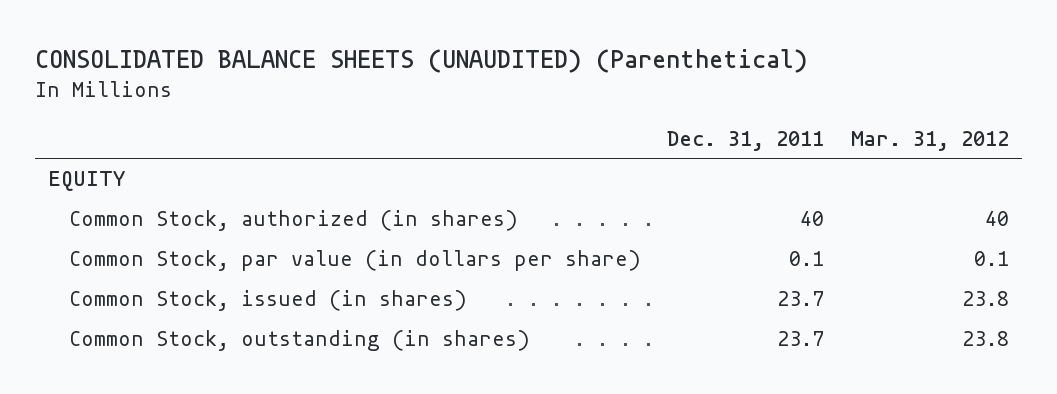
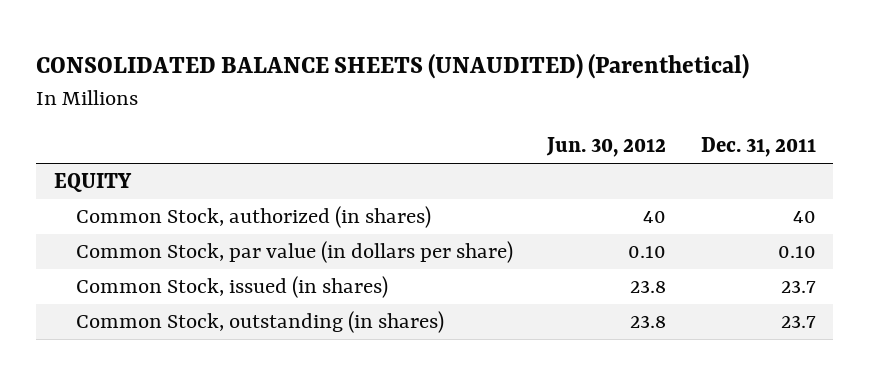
[850,130,1009,151] Mar. 31, 2012 -> none
none -> [546,137,667,158] Jun. 30, 2012
[789,251,825,267] 0.1 -> [777,246,816,259] 0.10

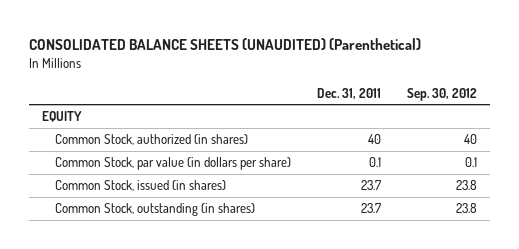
[546,137,667,158] Jun. 30, 2012 -> none
none -> [407,87,478,101] Sep. 30, 2012
[777,246,816,259] 0.10 -> [369,157,382,168] 0.1

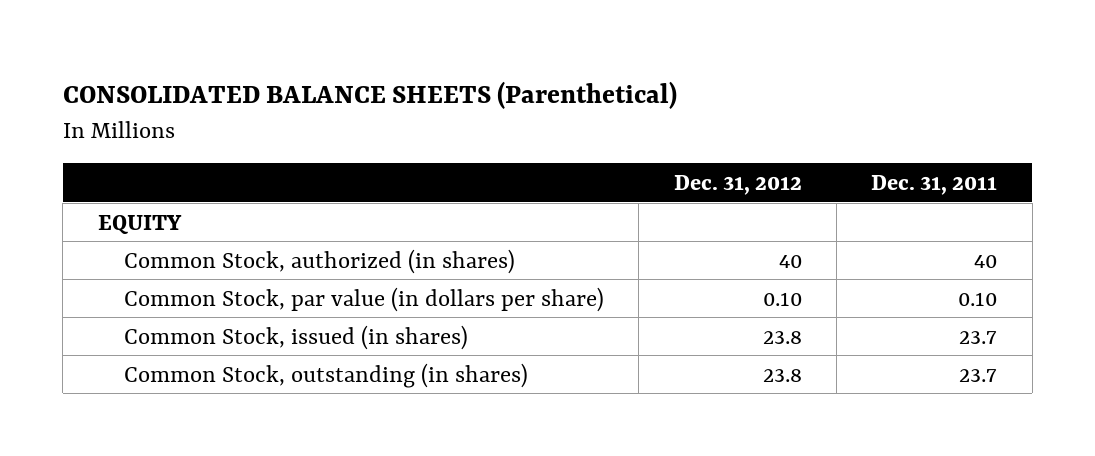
[29,37,422,50] CONSOLIDATED BALANCE SHEETS (UNAUDITED) (Parenthetical) -> [62,80,677,109] CONSOLIDATED BALANCE SHEETS (Parenthetical)
[407,87,478,101] Sep. 30, 2012 -> none
none -> [673,174,802,195] Dec. 31, 2012
[369,157,382,168] 0.1 -> [958,291,998,306] 0.10

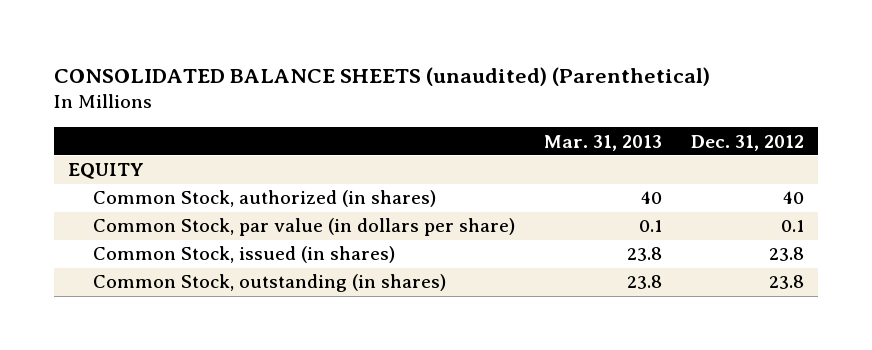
[62,80,677,109] CONSOLIDATED BALANCE SHEETS (Parenthetical) -> [53,66,710,86] CONSOLIDATED BALANCE SHEETS (unaudited) (Parenthetical)
[871,174,998,195] Dec. 31, 2011 -> none
none -> [544,134,663,151] Mar. 31, 2013
[762,291,802,306] 0.10 -> [780,220,804,233] 0.1

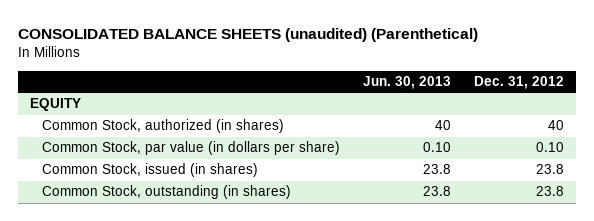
[544,134,663,151] Mar. 31, 2013 -> none
none -> [362,76,451,90] Jun. 30, 2013
[780,220,804,233] 0.1 -> [536,142,565,153] 0.10

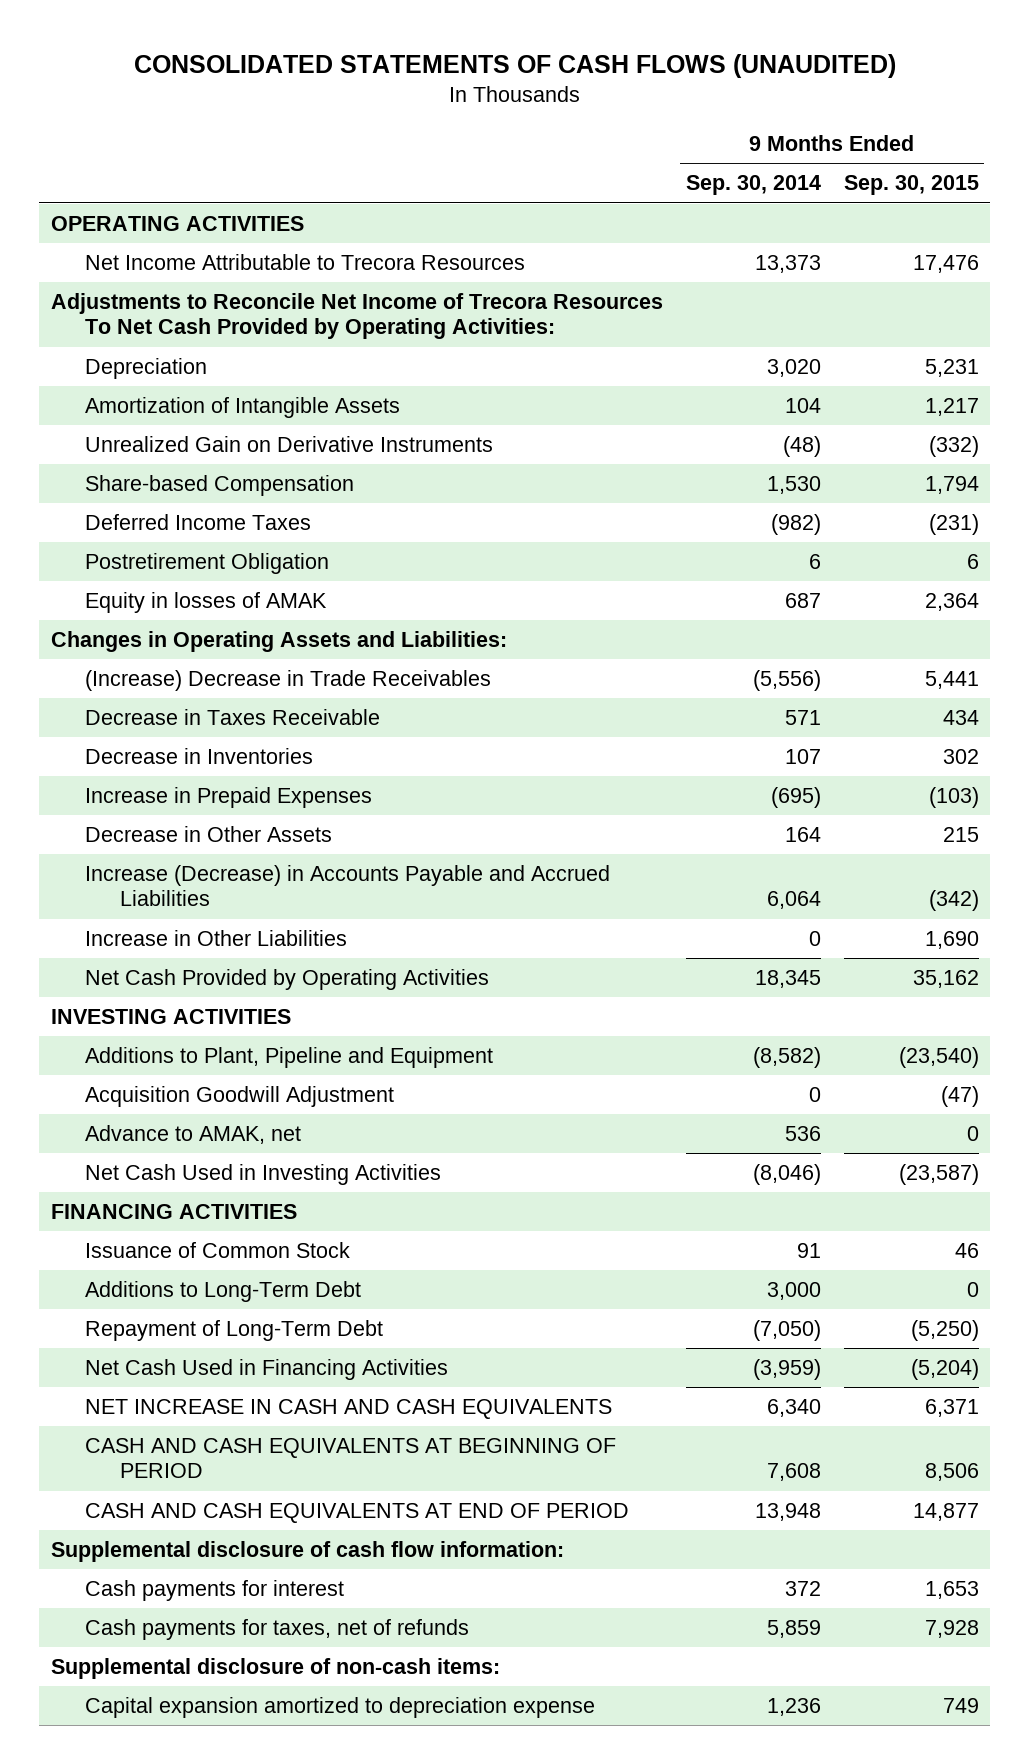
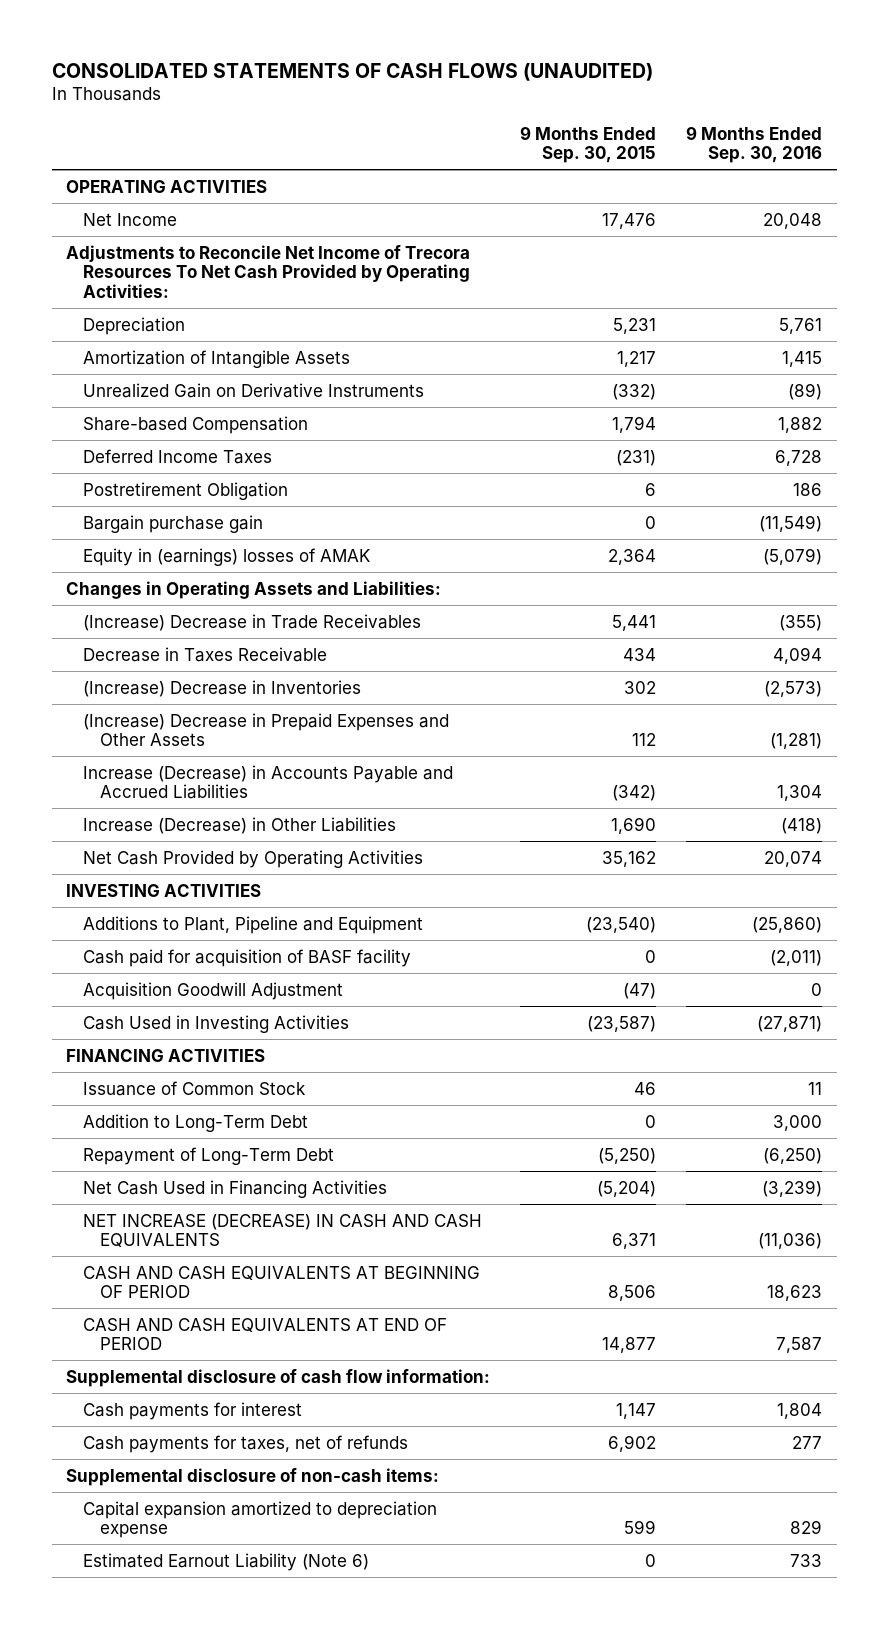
[685,175,821,196] Sep. 30, 2014 -> none
none -> [686,125,823,164] 9 Months Ended Sep. 30, 2016
[85,254,526,271] Net Income Attributable to Trecora Resources -> [83,212,178,226] Net Income
none -> [83,514,264,533] Bargain purchase gain
[85,592,328,614] Equity in losses of AMAK -> [83,547,371,566] Equity in (earnings) losses of AMAK
[85,826,333,843] Decrease in Other Assets -> none
[85,748,314,765] Decrease in Inventories -> [83,679,362,697] (Increase) Decrease in Inventories
[85,787,373,809] Increase in Prepaid Expenses -> [83,712,450,747] (Increase) Decrease in Prepaid Expenses and Other Assets
[928,787,979,809] (103) -> [632,733,657,747] 112
[85,930,348,947] Increase in Other Liabilities -> [83,816,397,834] Increase (Decrease) in Other Liabilities
none -> [83,948,412,967] Cash paid for acquisition of BASF facility
[85,1125,302,1145] Advance to AMAK, net -> none
[85,1164,442,1186] Net Cash Used in Investing Activities -> [83,1014,350,1033] Cash Used in Investing Activities
[85,1281,362,1303] Additions to Long-Term Debt -> [83,1113,309,1132] Addition to Long-Term Debt
[85,1399,613,1420] NET INCREASE IN CASH AND CASH EQUIVALENTS -> [83,1213,483,1248] NET INCREASE (DECREASE) IN CASH AND CASH EQUIVALENTS
[924,1581,979,1600] 1,653 -> [616,1402,657,1419] 1,147
[924,1620,979,1639] 7,928 -> [608,1434,657,1452] 6,902
[942,1698,979,1714] 749 -> [624,1520,657,1535] 599
none -> [83,1552,370,1571] Estimated Earnout Liability (Note 6)

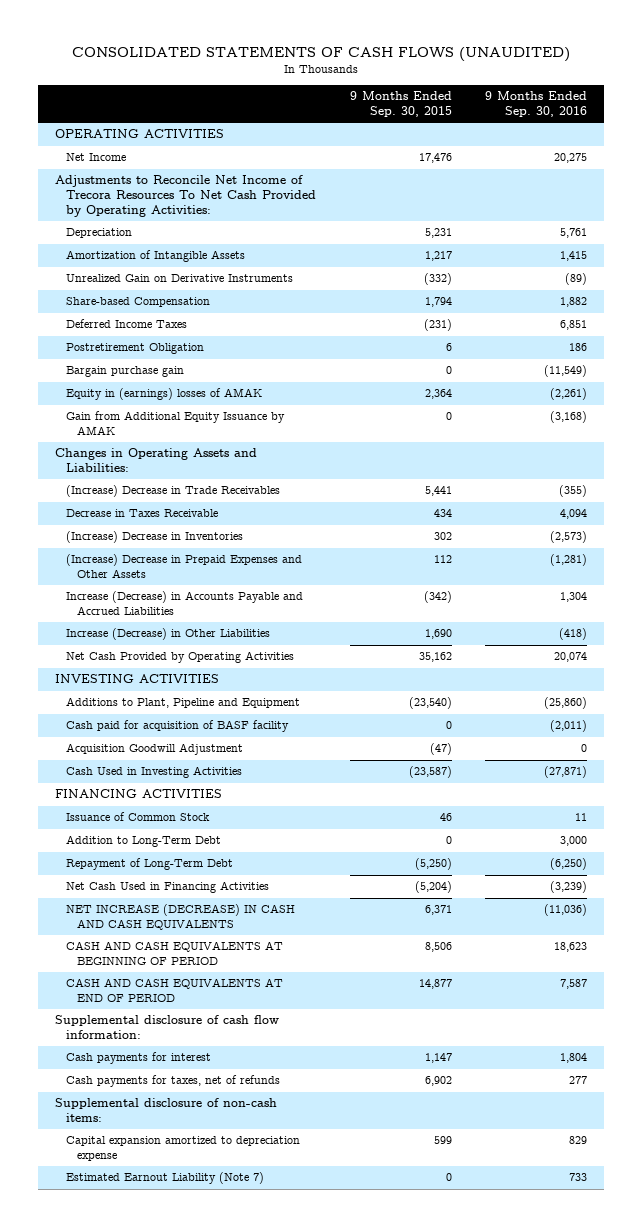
[763,212,823,229] 20,048 -> [554,153,588,164] 20,275
[775,449,823,466] 6,728 -> [560,320,588,331] 6,851
[763,547,823,565] (5,079) -> [550,388,588,401] (2,261)
none -> [66,411,286,436] Gain from Additional Equity Issuance by AMAK
[83,1552,370,1571] Estimated Earnout Liability (Note 6) -> [66,1172,265,1185] Estimated Earnout Liability (Note 7)

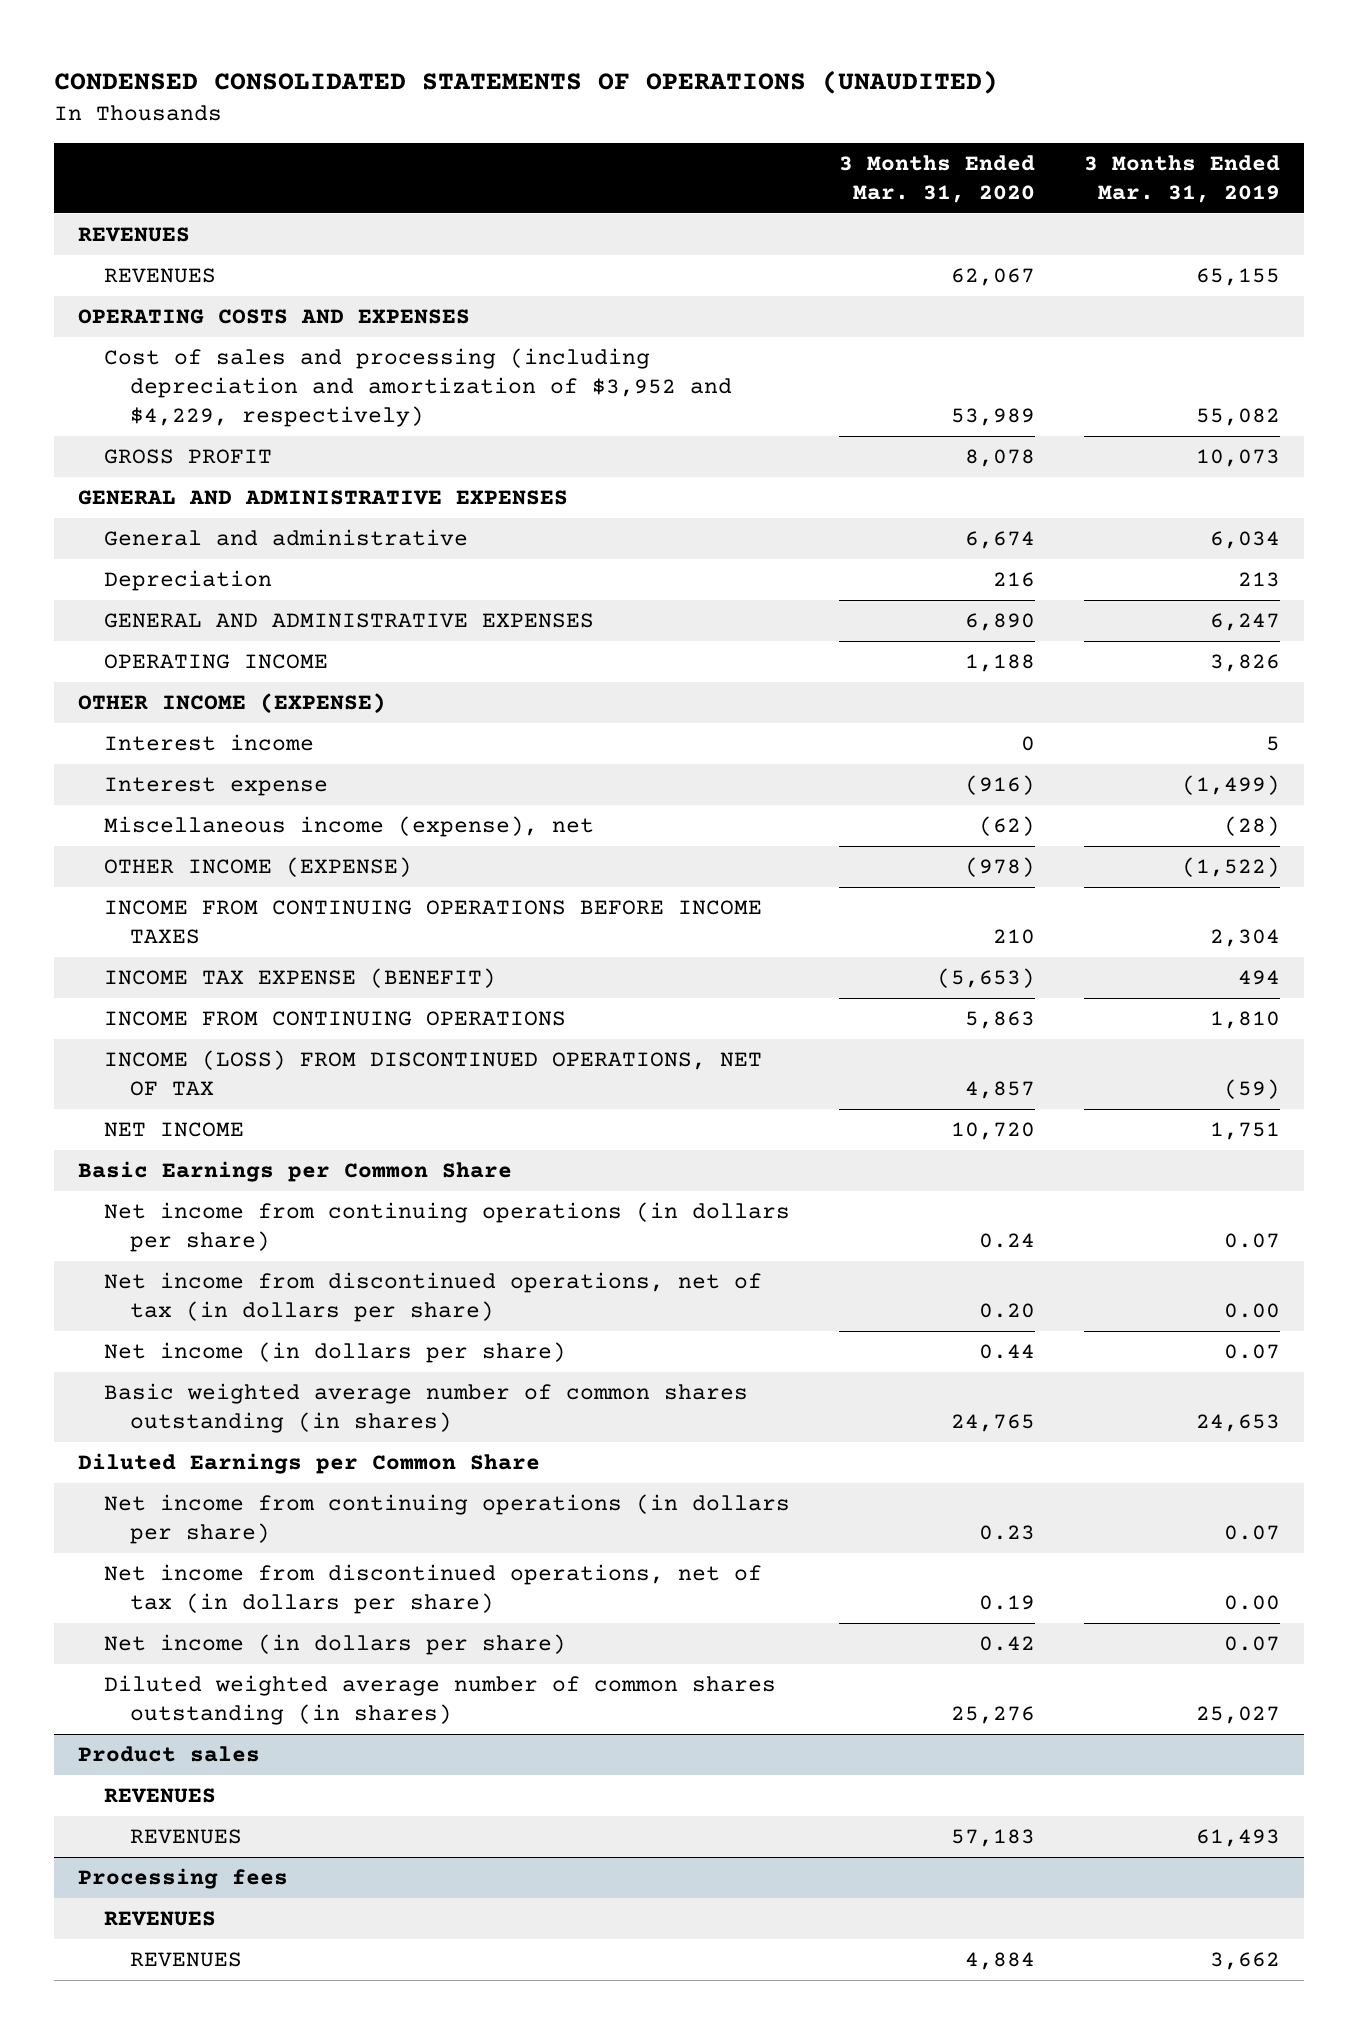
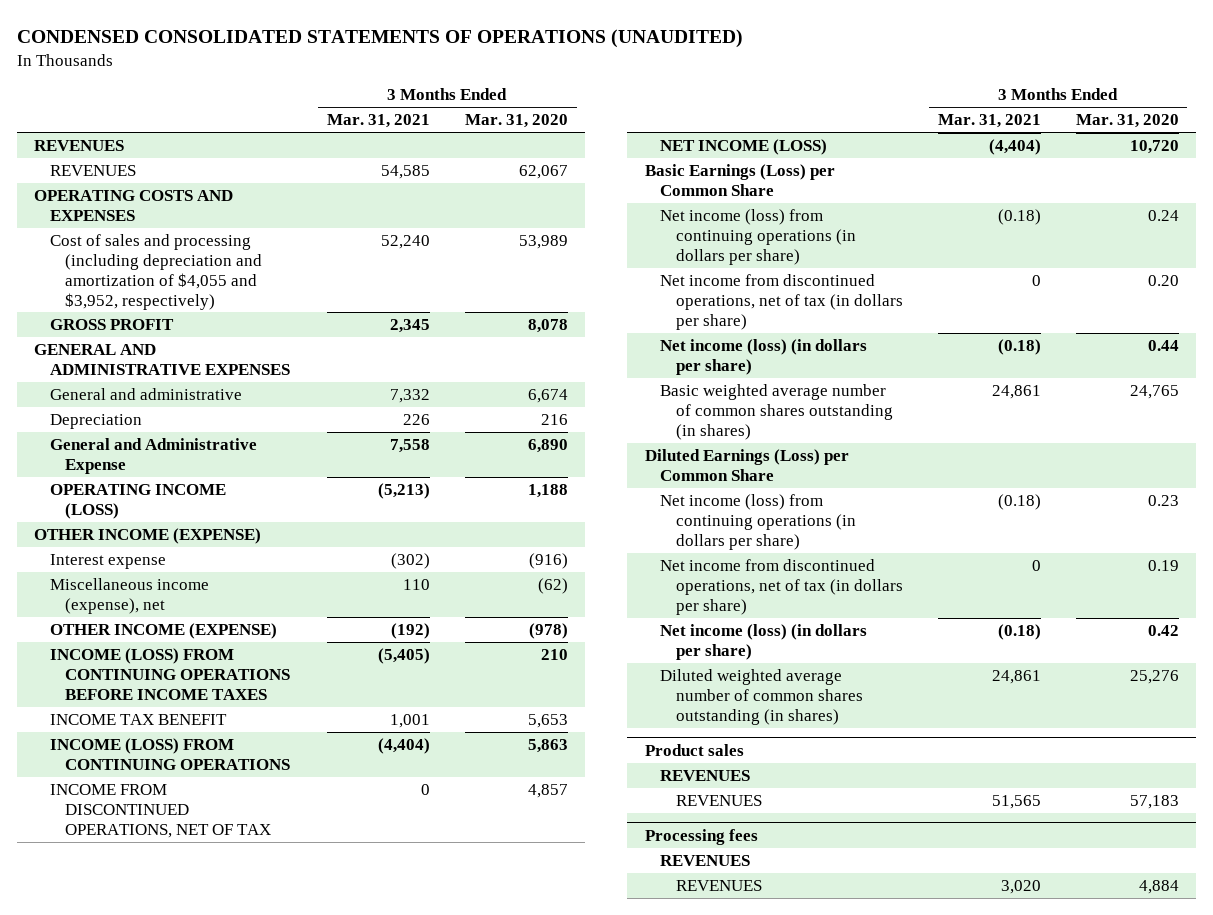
[1083,154,1280,203] 3 Months Ended Mar. 31, 2019 -> none
none -> [326,114,430,129] Mar. 31, 2021
[104,348,732,427] Cost of sales and processing (including depreciation and amortization of $3,952 and $4,229, respectively) -> [49,233,262,310] Cost of sales and processing (including depreciation and amortization of $4,055 and $3,952, respectively)
[104,613,595,629] GENERAL AND ADMINISTRATIVE EXPENSES -> [49,437,257,474] General and Administrative Expense
[104,654,329,670] OPERATING INCOME -> [49,483,226,519] OPERATING INCOME (LOSS)
[104,734,315,752] Interest income -> none
[104,900,763,944] INCOME FROM CONTINUING OPERATIONS BEFORE INCOME TAXES -> [49,647,290,700] INCOME (LOSS) FROM CONTINUING OPERATIONS BEFORE INCOME TAXES
[104,968,497,989] INCOME TAX EXPENSE (BENEFIT) -> [49,713,227,725] INCOME TAX BENEFIT
[937,968,1036,989] (5,653) -> [527,713,568,728] 5,653
[104,1011,567,1027] INCOME FROM CONTINUING OPERATIONS -> [49,737,290,770] INCOME (LOSS) FROM CONTINUING OPERATIONS
[104,1050,763,1096] INCOME (LOSS) FROM DISCONTINUED OPERATIONS, NET OF TAX -> [49,783,271,838] INCOME FROM DISCONTINUED OPERATIONS, NET OF TAX
[104,1122,245,1138] NET INCOME -> [660,138,828,155] NET INCOME (LOSS)
[78,1161,513,1183] Basic Earnings per Common Share -> [645,163,836,196] Basic Earnings (Loss) per Common Share
[104,1202,791,1252] Net income from continuing operations (in dollars per share) -> [660,208,856,265] Net income (loss) from continuing operations (in dollars per share)
[104,1342,567,1364] Net income (in dollars per share) -> [660,338,868,375] Net income (loss) (in dollars per share)
[78,1453,541,1475] Diluted Earnings per Common Share -> [645,448,850,481] Diluted Earnings (Loss) per Common Share
[104,1494,791,1544] Net income from continuing operations (in dollars per share) -> [660,493,856,550] Net income (loss) from continuing operations (in dollars per share)
[104,1634,567,1656] Net income (in dollars per share) -> [660,623,868,660] Net income (loss) (in dollars per share)

